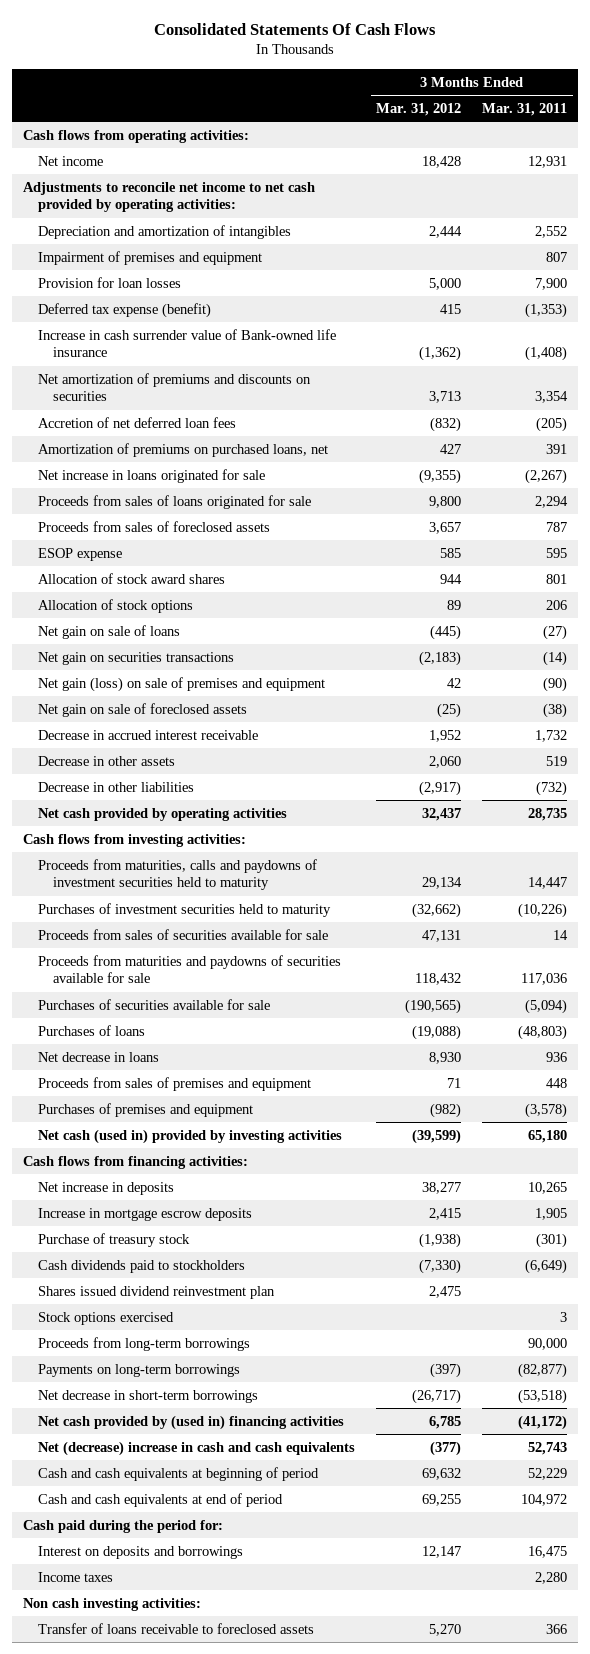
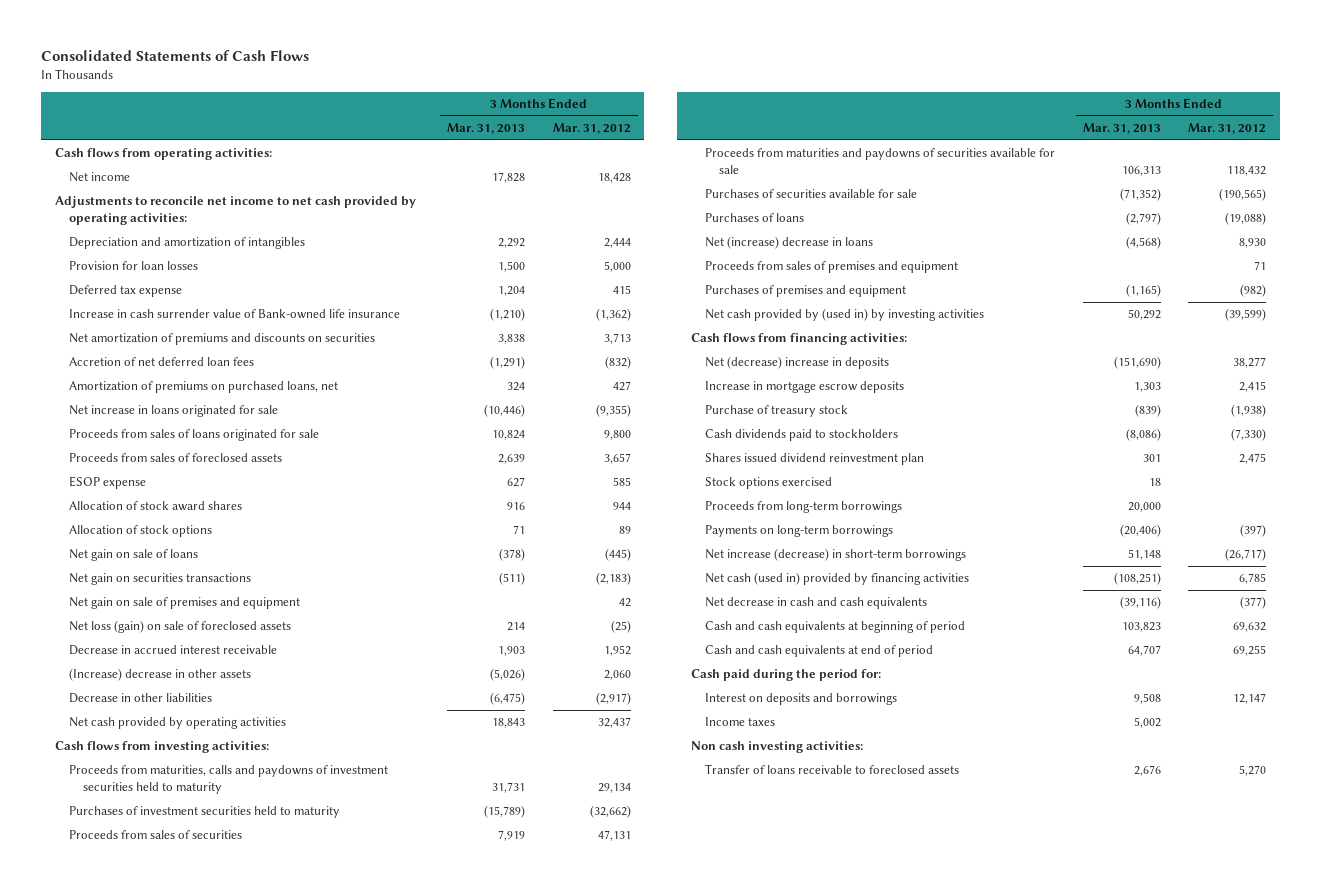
[154,22,437,35] Consolidated Statements Of Cash Flows -> [41,50,310,62] Consolidated Statements of Cash Flows
[482,102,568,116] Mar. 31, 2011 -> none
none -> [446,123,525,135] Mar. 31, 2013
[37,250,262,265] Impairment of premises and equipment -> none
[37,302,211,318] Deferred tax expense (benefit) -> [69,285,183,298] Deferred tax expense
[37,676,325,692] Net gain (loss) on sale of premises and equipment -> [69,597,301,610] Net gain on sale of premises and equipment
[37,702,247,717] Net gain on sale of foreclosed assets -> [69,620,292,634] Net loss (gain) on sale of foreclosed assets
[37,755,175,766] Decrease in other assets -> [69,668,252,682] (Increase) decrease in other assets
[37,928,328,940] Proceeds from sales of securities available for sale -> [69,830,243,840] Proceeds from sales of securities
[37,1051,159,1062] Net decrease in loans -> [704,236,873,250] Net (increase) decrease in loans
[37,1128,342,1144] Net cash (used in) provided by investing activities -> [704,308,984,322] Net cash provided by (used in) by investing activities
[37,1181,174,1195] Net increase in deposits -> [704,356,889,370] Net (decrease) increase in deposits
[37,1389,258,1403] Net decrease in short-term borrowings -> [704,548,966,562] Net increase (decrease) in short-term borrowings
[37,1414,344,1430] Net cash provided by (used in) financing activities -> [704,572,969,586] Net cash (used in) provided by financing activities
[37,1440,355,1456] Net (decrease) increase in cash and cash equivalents -> [704,597,927,610] Net decrease in cash and cash equivalents

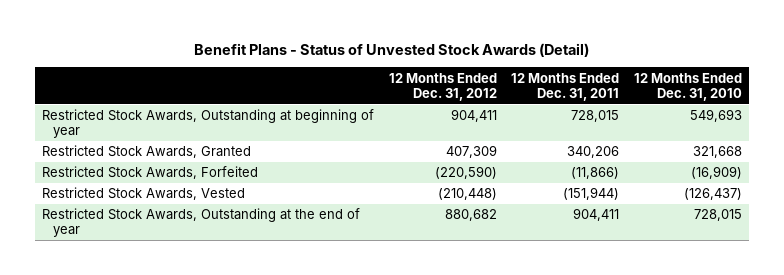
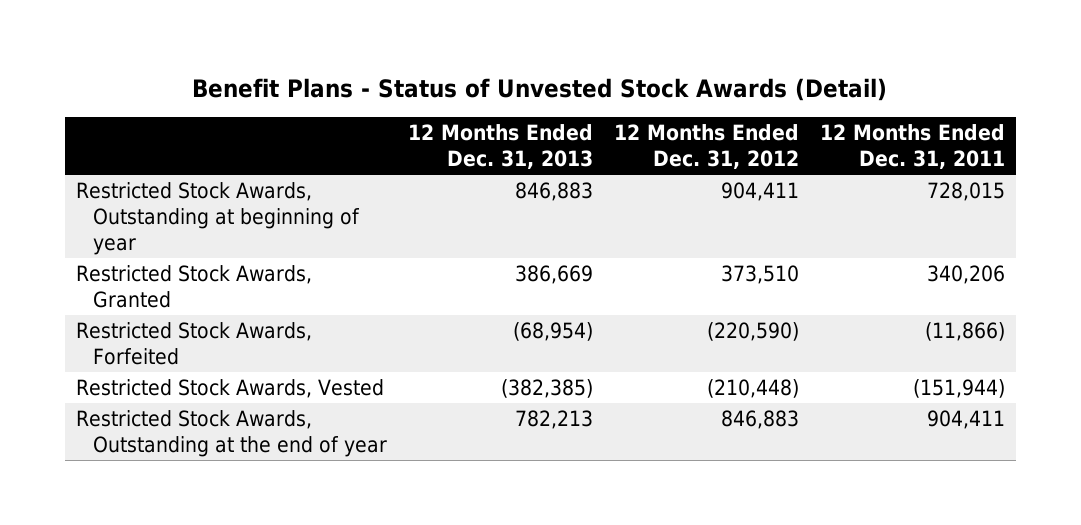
[633,72,742,101] 12 Months Ended Dec. 31, 2010 -> none
none -> [407,123,593,169] 12 Months Ended Dec. 31, 2013
[445,145,497,159] 407,309 -> [720,264,799,284] 373,510
[444,209,497,222] 880,682 -> [720,409,799,429] 846,883

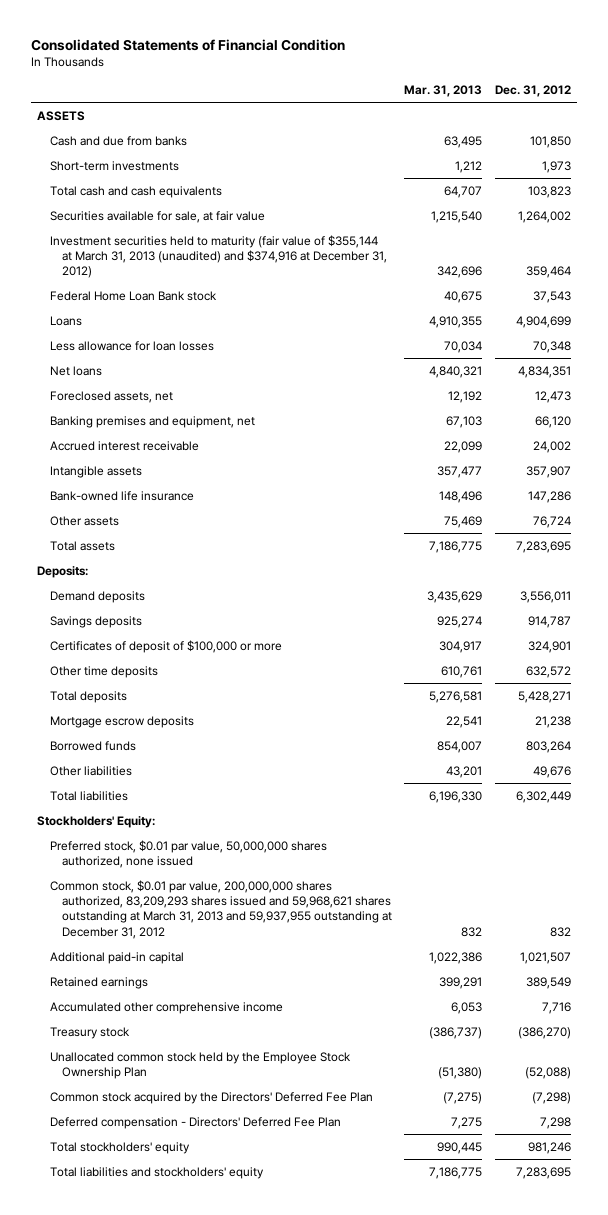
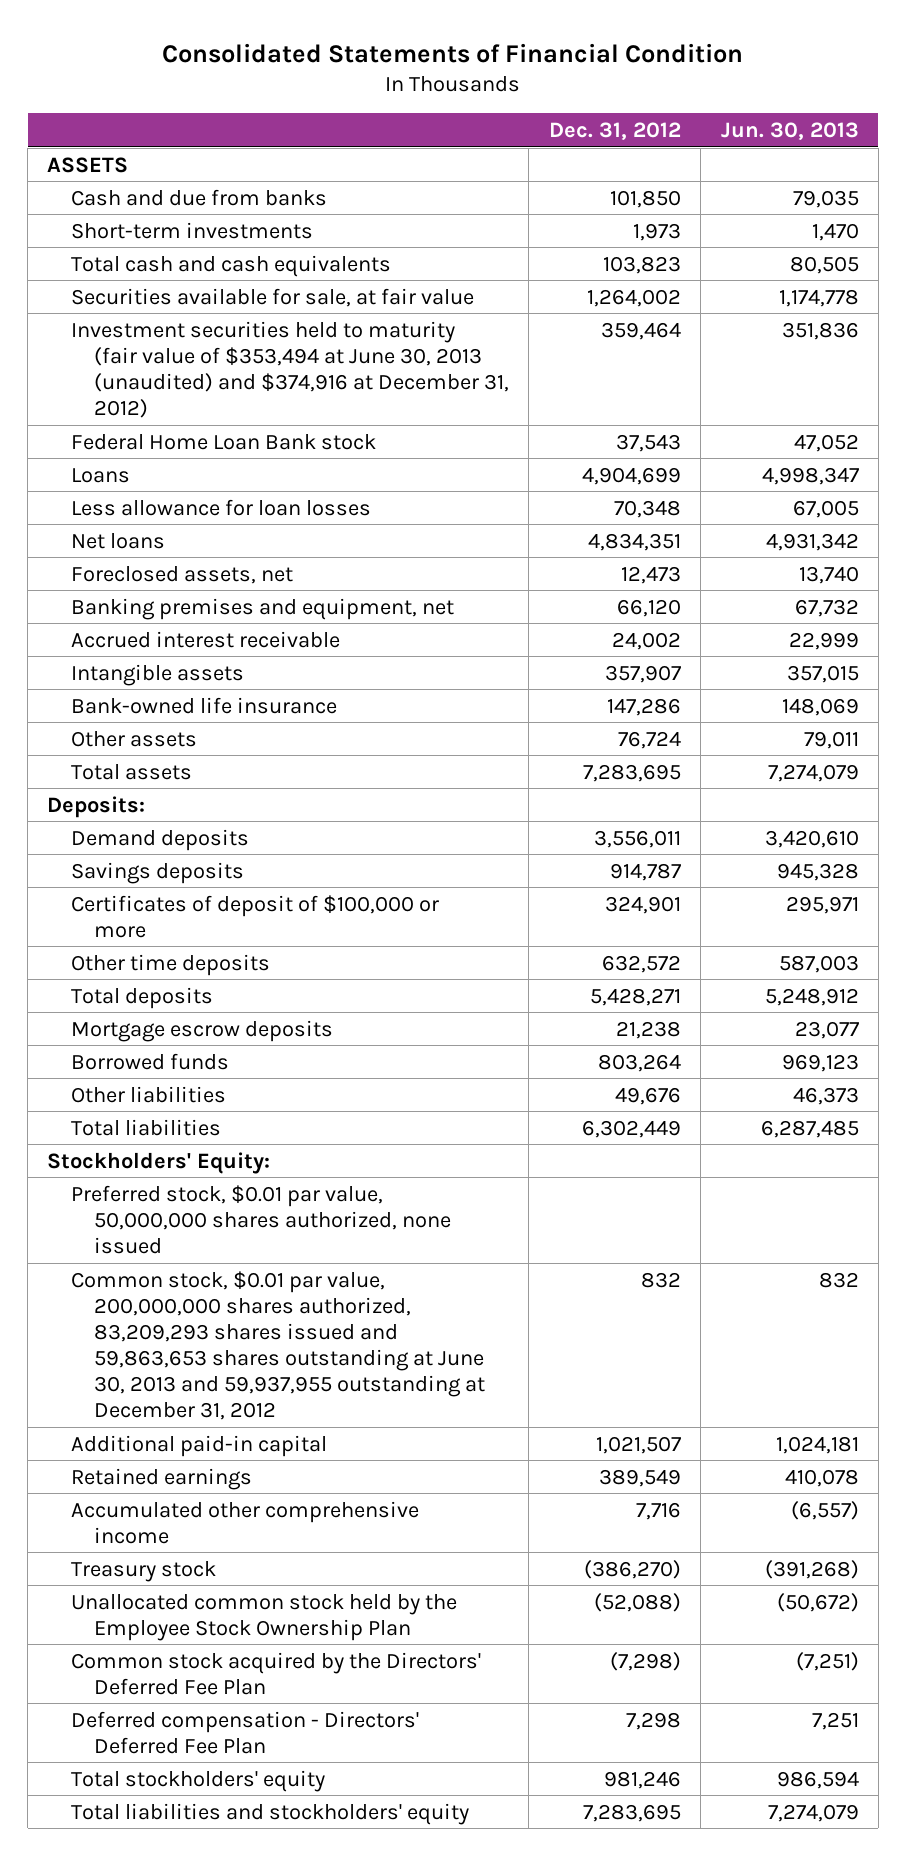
[404,85,483,98] Mar. 31, 2013 -> none
none -> [720,121,859,140] Jun. 30, 2013
[49,234,387,279] Investment securities held to maturity (fair value of $355,144 at March 31, 2013 (unaudited) and $374,916 at December 31, 2012) -> [70,320,509,419] Investment securities held to maturity (fair value of $353,494 at June 30, 2013 (unaudited) and $374,916 at December 31, 2012)
[49,879,392,939] Common stock, $0.01 par value, 200,000,000 shares authorized, 83,209,293 shares issued and 59,968,621 shares outstanding at March 31, 2013 and 59,937,955 outstanding at December 31, 2012 -> [70,1270,485,1421] Common stock, $0.01 par value, 200,000,000 shares authorized, 83,209,293 shares issued and 59,863,653 shares outstanding at June 30, 2013 and 59,937,955 outstanding at December 31, 2012

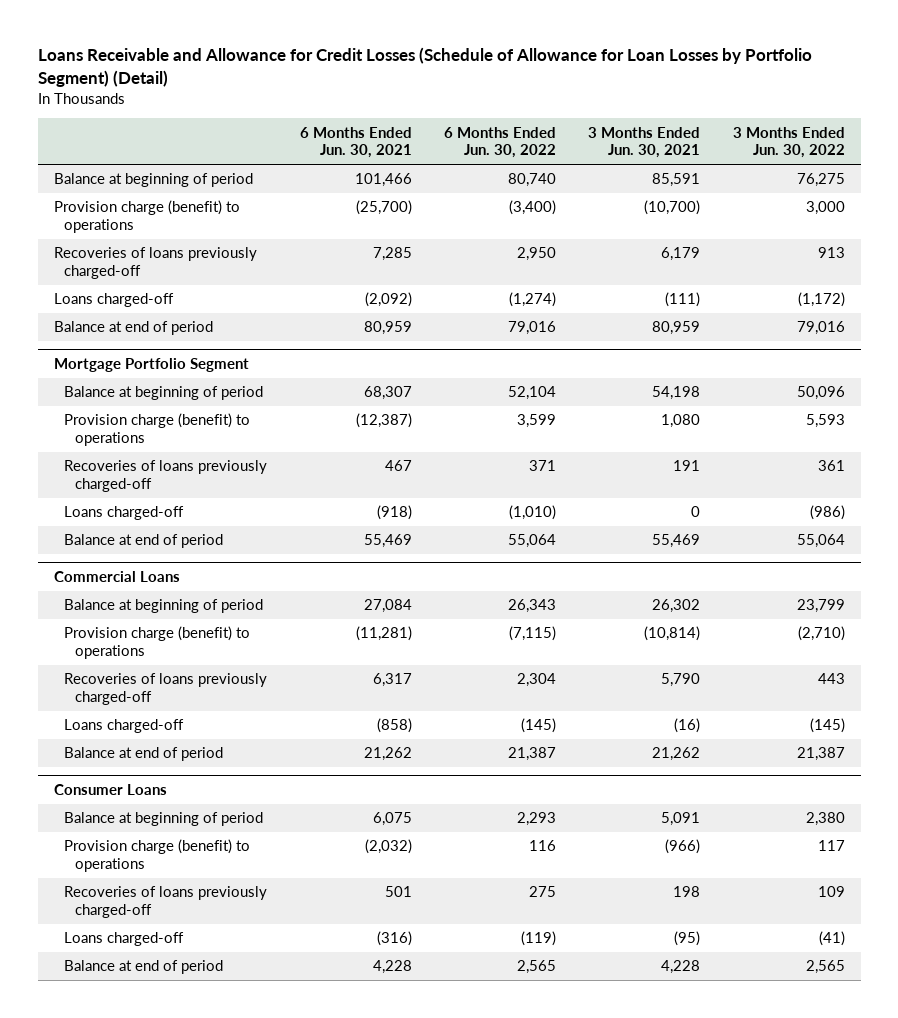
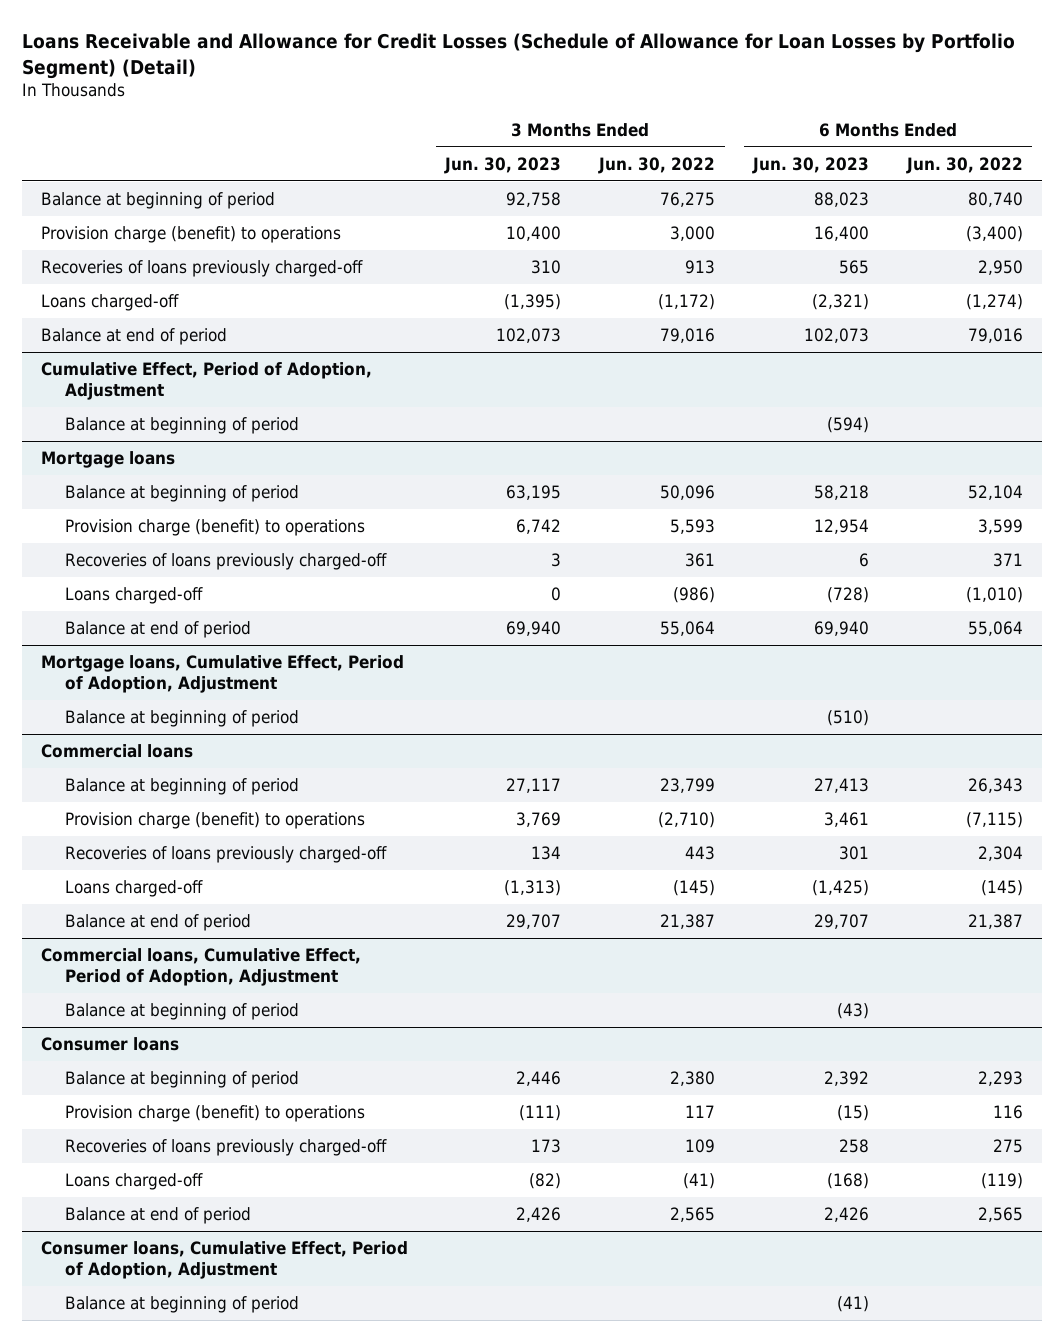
[299,126,412,159] 6 Months Ended Jun. 30, 2021 -> none
[588,126,701,159] 3 Months Ended Jun. 30, 2021 -> none
none -> [444,156,562,174] Jun. 30, 2023
none -> [751,156,869,174] Jun. 30, 2023
none -> [40,362,372,401] Cumulative Effect, Period of Adoption, Adjustment
none -> [65,417,300,435] Balance at beginning of period
[53,358,249,373] Mortgage Portfolio Segment -> [40,451,175,469] Mortgage loans
none -> [40,655,404,694] Mortgage loans, Cumulative Effect, Period of Adoption, Adjustment
none -> [65,710,300,728] Balance at beginning of period
[53,571,180,583] Commercial Loans -> [40,744,193,759] Commercial loans
none -> [40,948,361,987] Commercial loans, Cumulative Effect, Period of Adoption, Adjustment
none -> [65,1003,300,1021] Balance at beginning of period
[53,784,167,796] Consumer Loans -> [40,1037,179,1052] Consumer loans
none -> [40,1241,408,1280] Consumer loans, Cumulative Effect, Period of Adoption, Adjustment
none -> [65,1296,300,1314] Balance at beginning of period

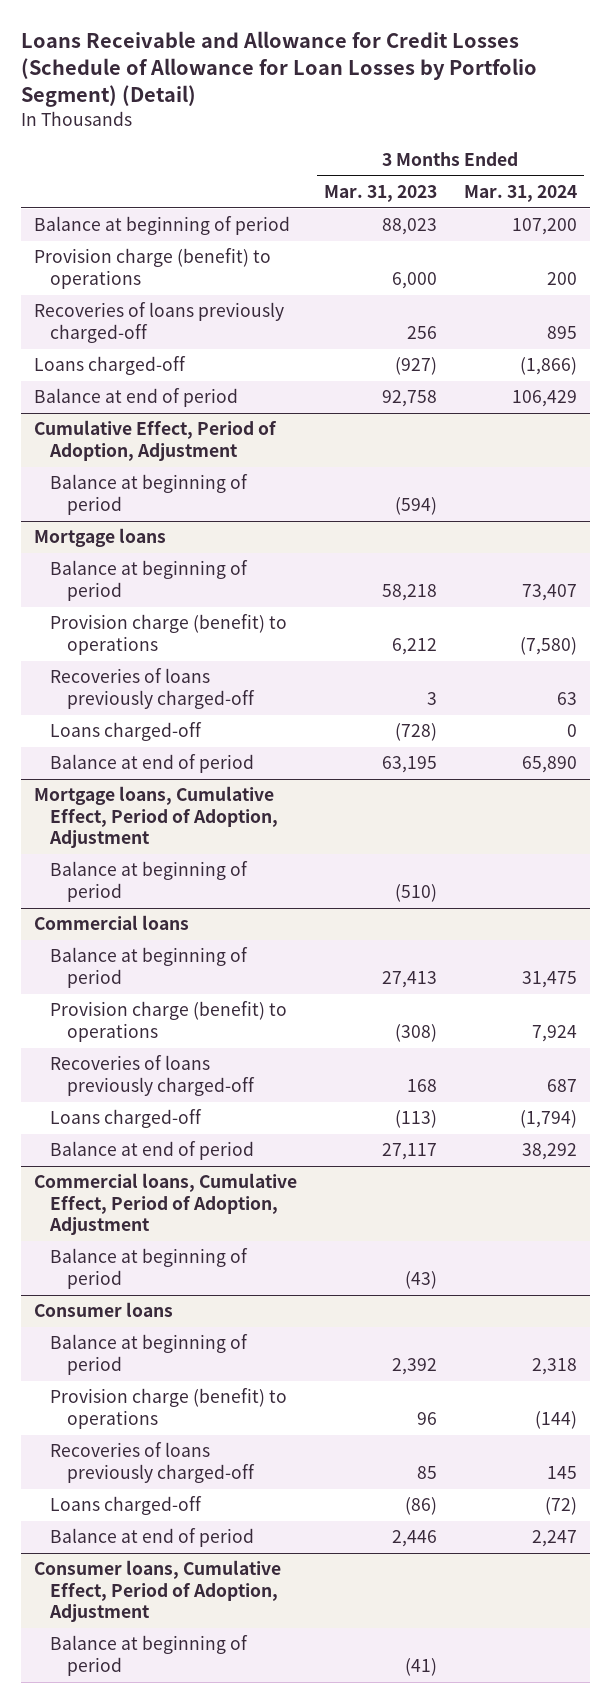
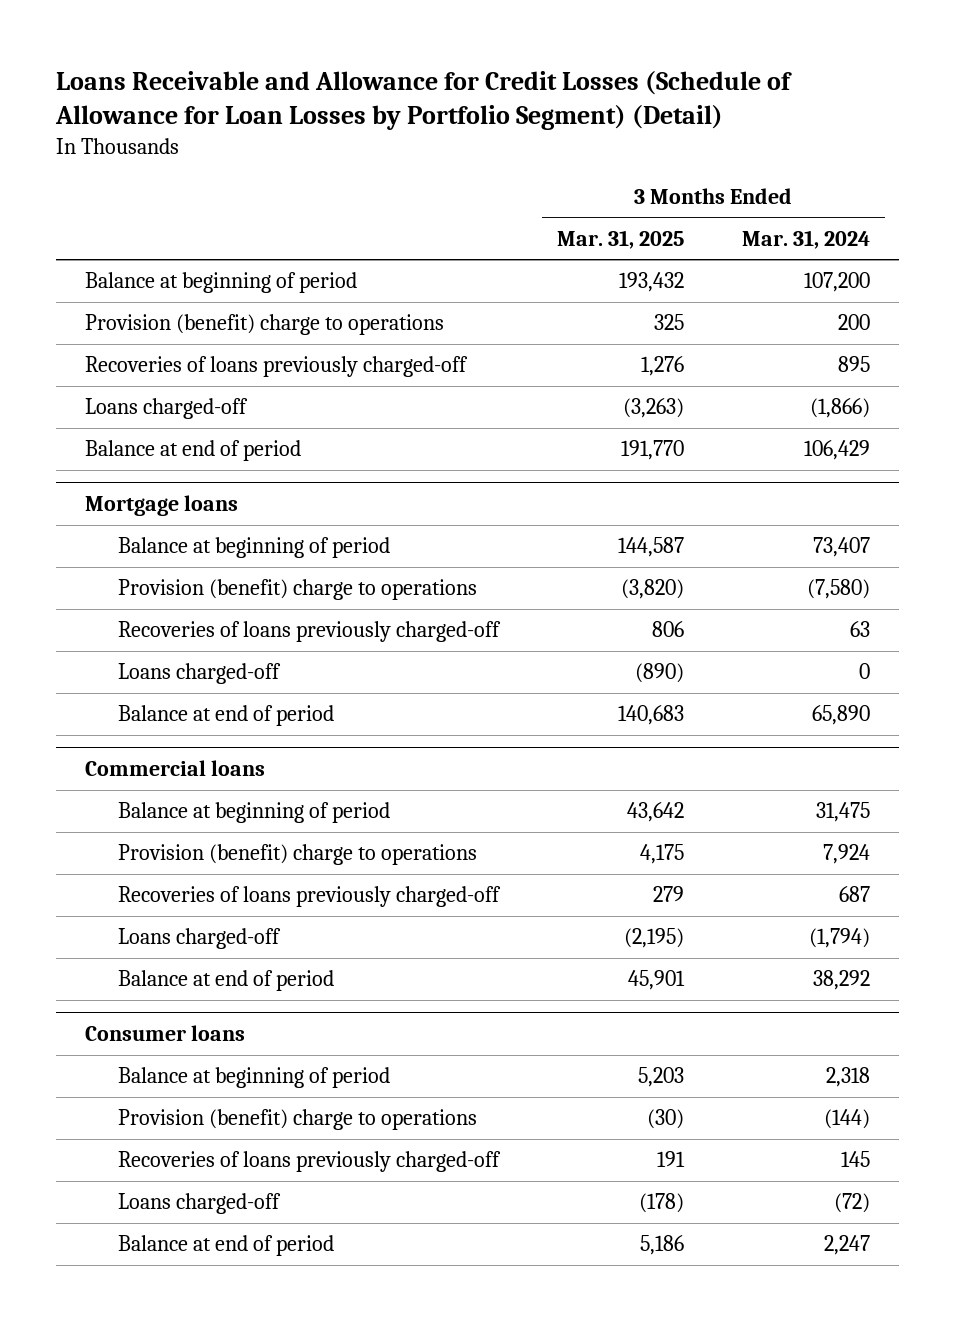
[323,185,437,203] Mar. 31, 2023 -> none
none -> [556,229,684,249] Mar. 31, 2025
[33,248,271,289] Provision charge (benefit) to operations -> [84,314,444,336] Provision (benefit) charge to operations
[33,420,277,461] Cumulative Effect, Period of Adoption, Adjustment -> none
[50,474,249,515] Balance at beginning of period -> none
[50,614,288,655] Provision charge (benefit) to operations -> [117,579,477,601] Provision (benefit) charge to operations
[33,786,279,849] Mortgage loans, Cumulative Effect, Period of Adoption, Adjustment -> none
[50,861,249,902] Balance at beginning of period -> none
[50,1001,288,1042] Provision charge (benefit) to operations -> [117,844,477,866] Provision (benefit) charge to operations
[33,1173,297,1236] Commercial loans, Cumulative Effect, Period of Adoption, Adjustment -> none
[50,1248,249,1289] Balance at beginning of period -> none
[50,1388,288,1429] Provision charge (benefit) to operations -> [117,1109,477,1131] Provision (benefit) charge to operations
[33,1560,281,1623] Consumer loans, Cumulative Effect, Period of Adoption, Adjustment -> none
[50,1635,249,1676] Balance at beginning of period -> none

